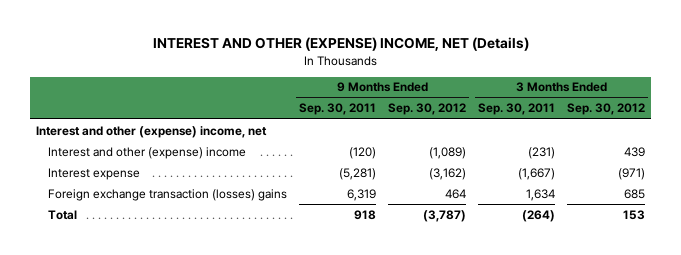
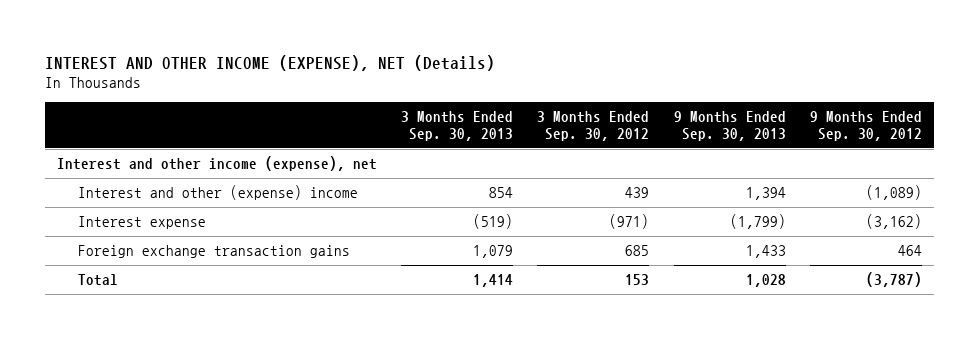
[152,37,529,52] INTEREST AND OTHER (EXPENSE) INCOME, NET (Details) -> [44,54,495,71] INTEREST AND OTHER INCOME (EXPENSE), NET (Details)
[299,103,377,116] Sep. 30, 2011 -> none
[478,103,556,116] Sep. 30, 2011 -> none
none -> [401,110,514,141] 3 Months Ended Sep. 30, 2013
none -> [673,110,786,141] 9 Months Ended Sep. 30, 2013
[35,125,267,138] Interest and other (expense) income, net -> [56,155,377,171] Interest and other income (expense), net
[47,188,287,201] Foreign exchange transaction (losses) gains -> [78,244,351,258] Foreign exchange transaction gains

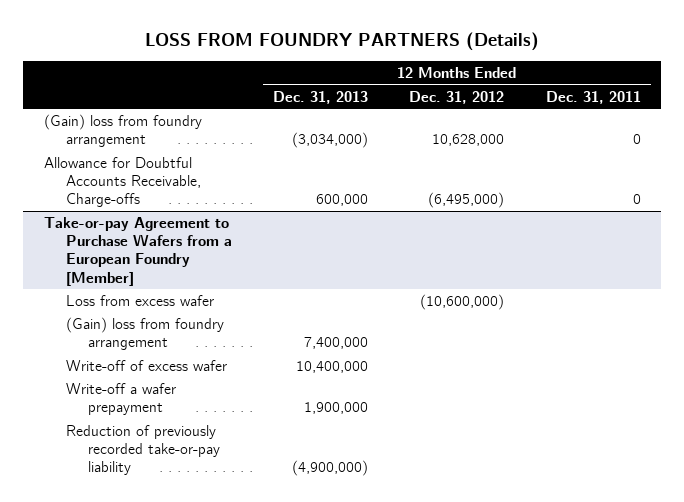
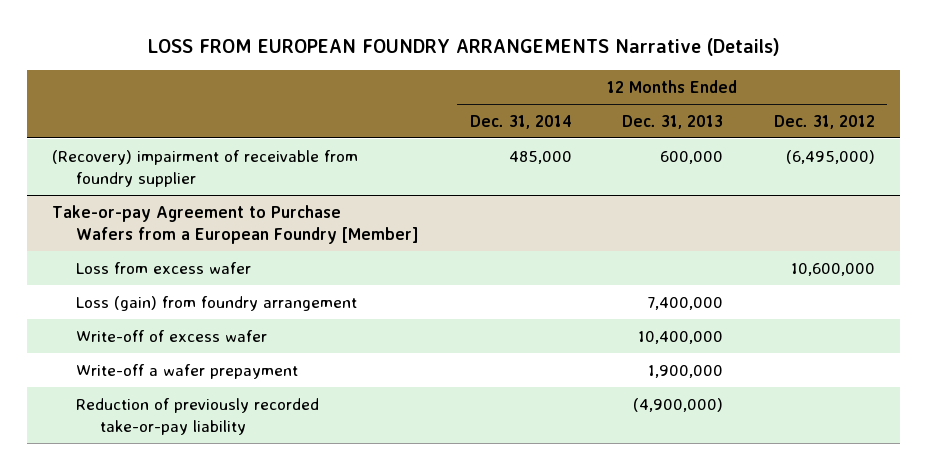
[145,32,540,52] LOSS FROM FOUNDRY PARTNERS (Details) -> [147,38,780,57] LOSS FROM EUROPEAN FOUNDRY ARRANGEMENTS Narrative (Details)
[545,90,641,104] Dec. 31, 2011 -> none
none -> [469,114,572,129] Dec. 31, 2014
[43,113,202,148] (Gain) loss from foundry arrangement -> none
[43,156,201,208] Allowance for Doubtful Accounts Receivable, Charge-offs -> [52,149,359,187] (Recovery) impairment of receivable from foundry supplier
[420,293,505,310] (10,600,000) -> [790,262,875,276] 10,600,000
[65,316,224,351] (Gain) loss from foundry arrangement -> [76,295,358,311] Loss (gain) from foundry arrangement

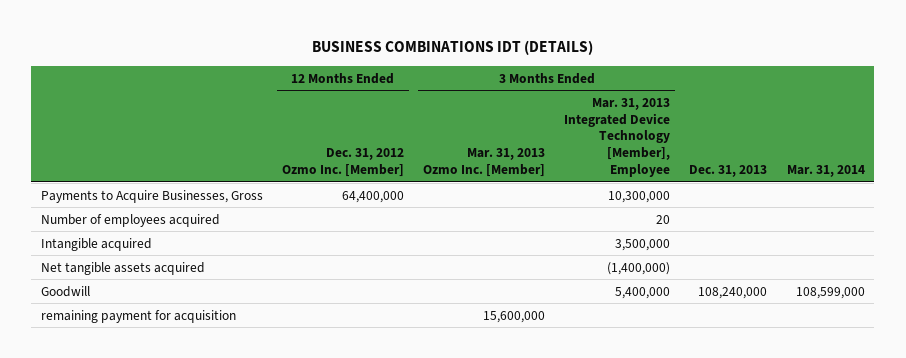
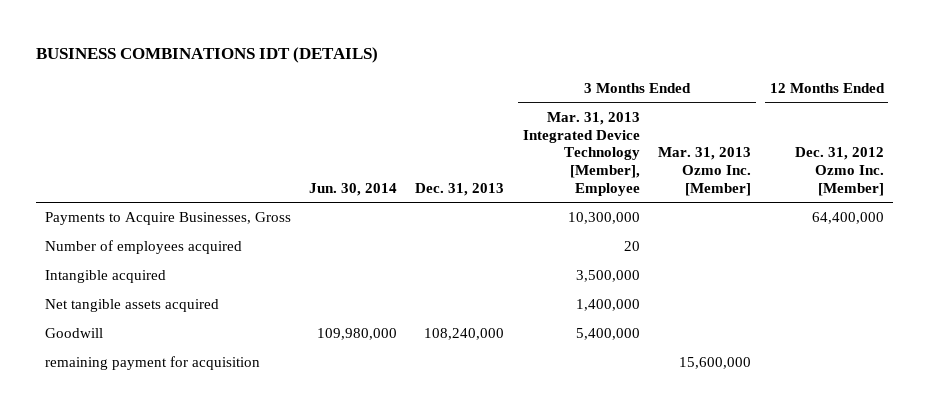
[786,164,865,177] Mar. 31, 2014 -> none
none -> [309,182,398,196] Jun. 30, 2014
[607,261,671,275] (1,400,000) -> [575,299,640,312] 1,400,000

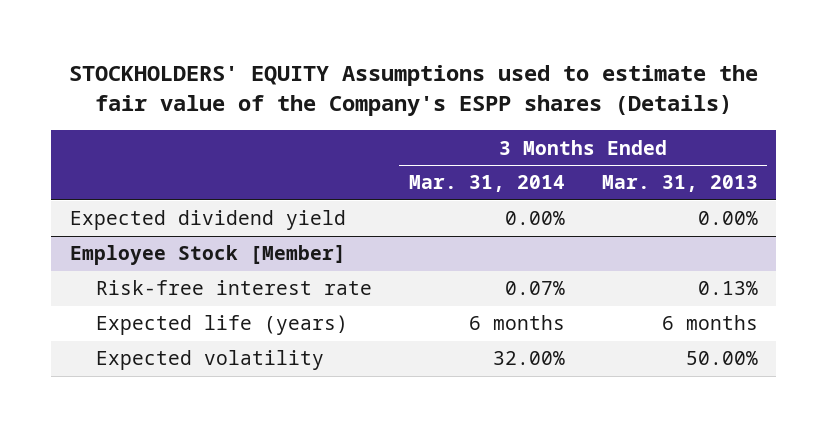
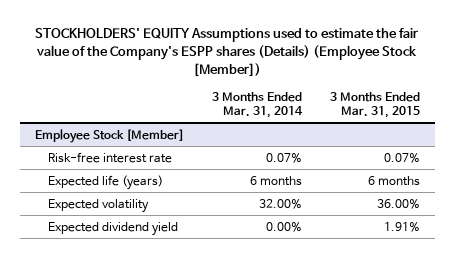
[68,65,758,117] STOCKHOLDERS' EQUITY Assumptions used to estimate the fair value of the Company's ESPP shares (Details) -> [35,28,419,77] STOCKHOLDERS' EQUITY Assumptions used to estimate the fair value of the Company's ESPP shares (Details) (Employee Stock [Member])
[601,175,758,193] Mar. 31, 2013 -> none
none -> [330,91,421,118] 3 Months Ended Mar. 31, 2015
[69,210,346,231] Expected dividend yield -> none
none -> [48,221,179,236] Expected dividend yield

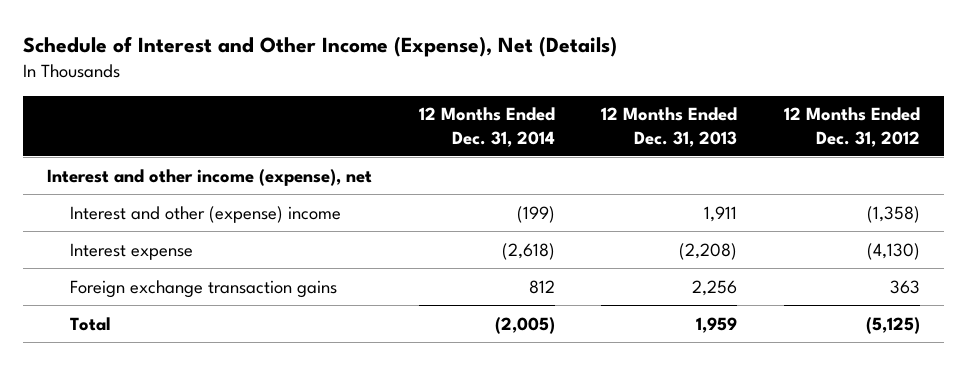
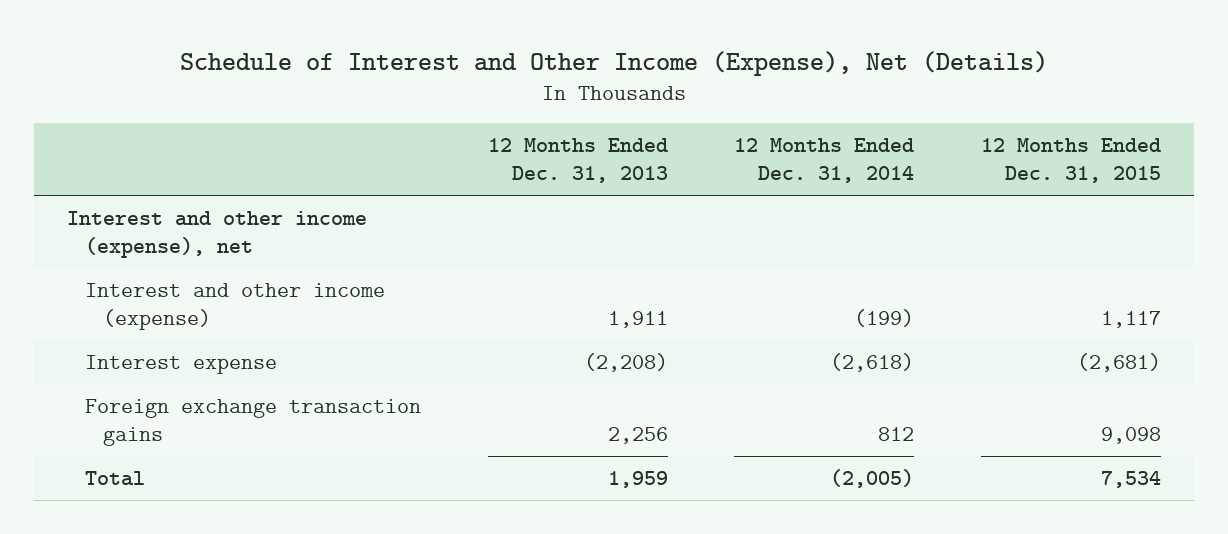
[784,107,921,147] 12 Months Ended Dec. 31, 2012 -> none
none -> [980,138,1161,184] 12 Months Ended Dec. 31, 2015
[69,205,341,223] Interest and other (expense) income -> [84,282,385,330] Interest and other income (expense)

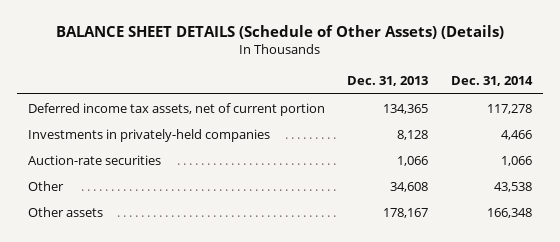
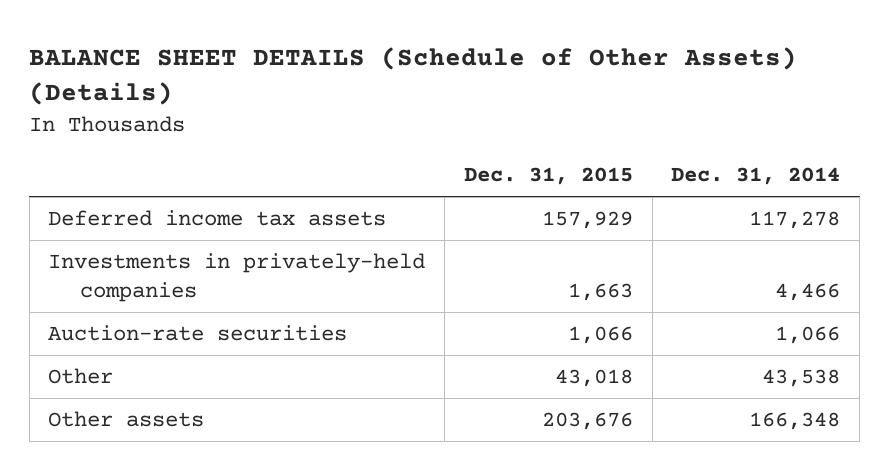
[347,76,429,87] Dec. 31, 2013 -> none
none -> [463,167,633,186] Dec. 31, 2015
[27,102,325,116] Deferred income tax assets, net of current portion -> [48,210,387,227] Deferred income tax assets

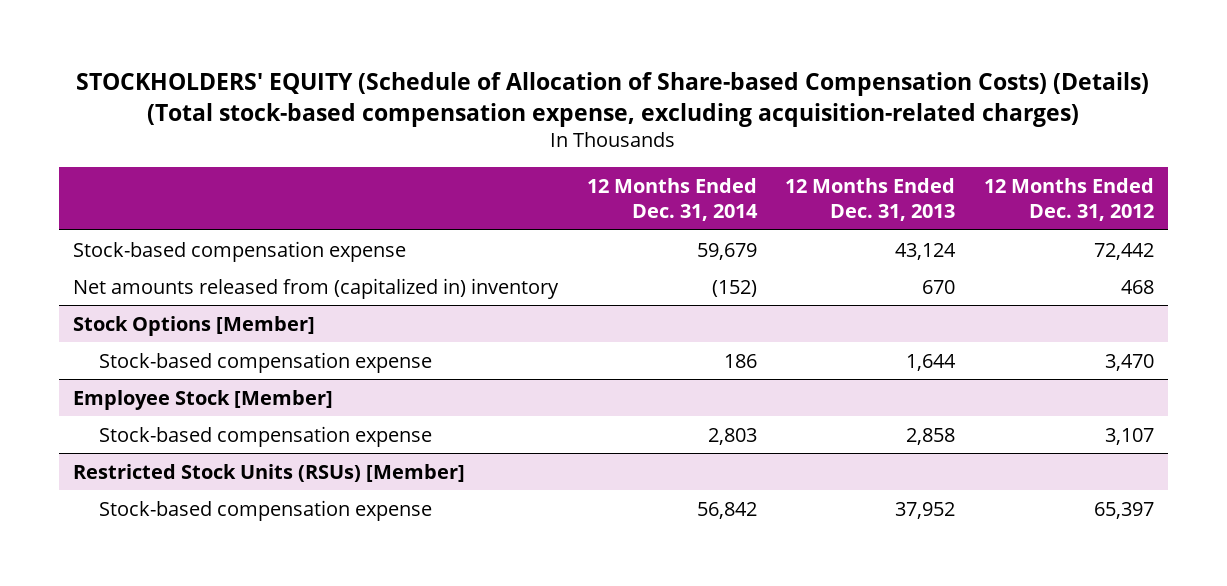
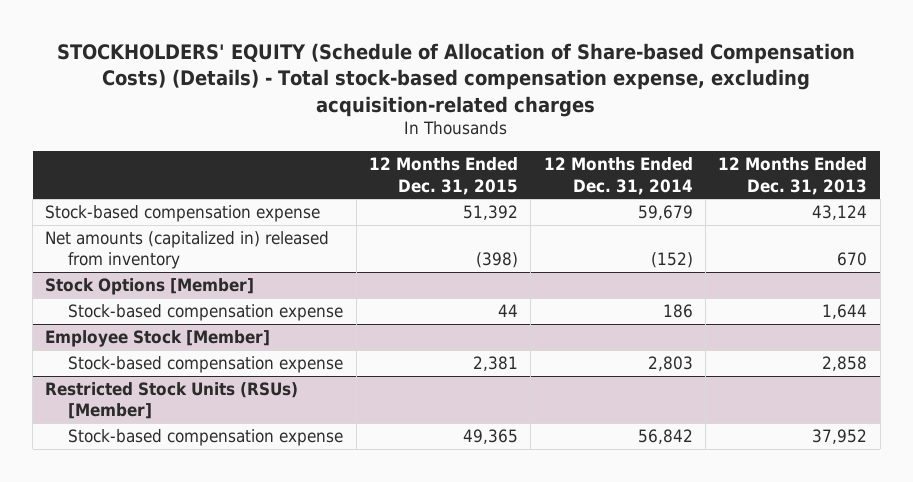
[76,71,1150,127] STOCKHOLDERS' EQUITY (Schedule of Allocation of Share-based Compensation Costs) (Details) (Total stock-based compensation expense, excluding acquisition-related charges) -> [57,42,856,117] STOCKHOLDERS' EQUITY (Schedule of Allocation of Share-based Compensation Costs) (Details) - Total stock-based compensation expense, excluding acquisition-related charges
[983,177,1154,221] 12 Months Ended Dec. 31, 2012 -> none
none -> [369,157,519,195] 12 Months Ended Dec. 31, 2015
[73,277,560,299] Net amounts released from (capitalized in) inventory -> [45,231,330,270] Net amounts (capitalized in) released from inventory

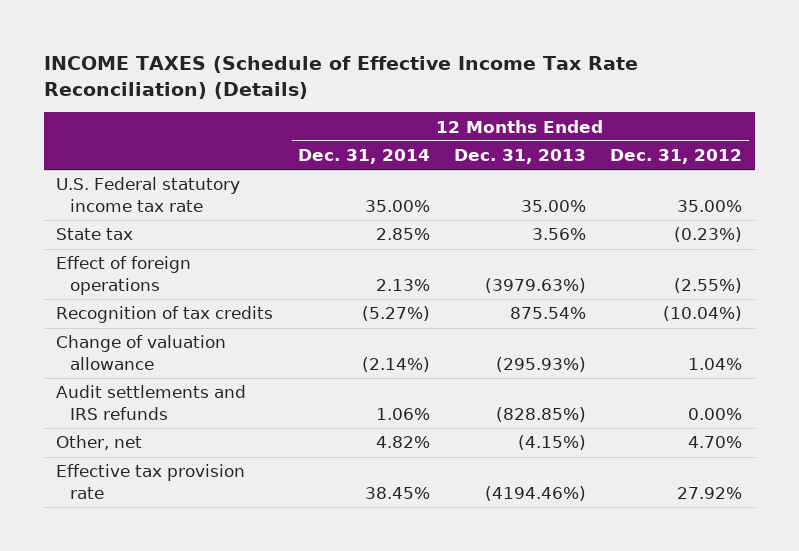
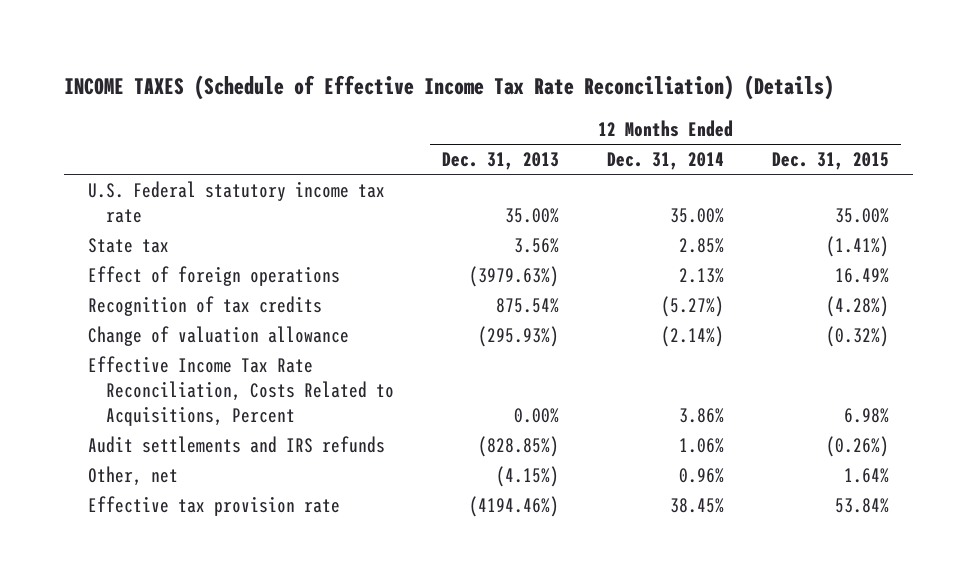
[610,149,743,165] Dec. 31, 2012 -> none
none -> [772,152,890,171] Dec. 31, 2015
none -> [88,355,394,426] Effective Income Tax Rate Reconciliation, Costs Related to Acquisitions, Percent
[375,436,430,449] 4.82% -> [679,467,725,483] 0.96%

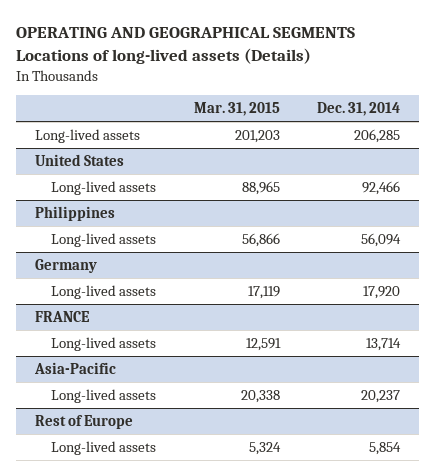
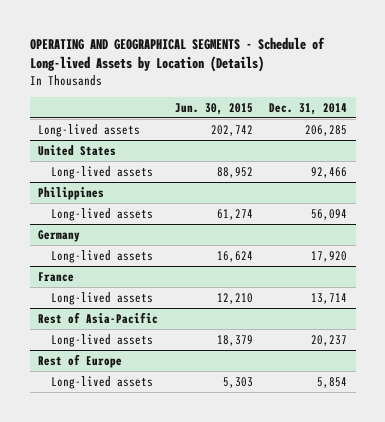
[15,27,355,65] OPERATING AND GEOGRAPHICAL SEGMENTS Locations of long-lived assets (Details) -> [29,36,325,72] OPERATING AND GEOGRAPHICAL SEGMENTS - Schedule of Long-lived Assets by Location (Details)
[193,102,280,117] Mar. 31, 2015 -> none
none -> [174,102,253,115] Jun. 30, 2015
[34,310,90,322] FRANCE -> [37,271,74,282] France
[33,361,116,374] Asia-Pacific -> [37,311,158,324] Rest of Asia-Pacific

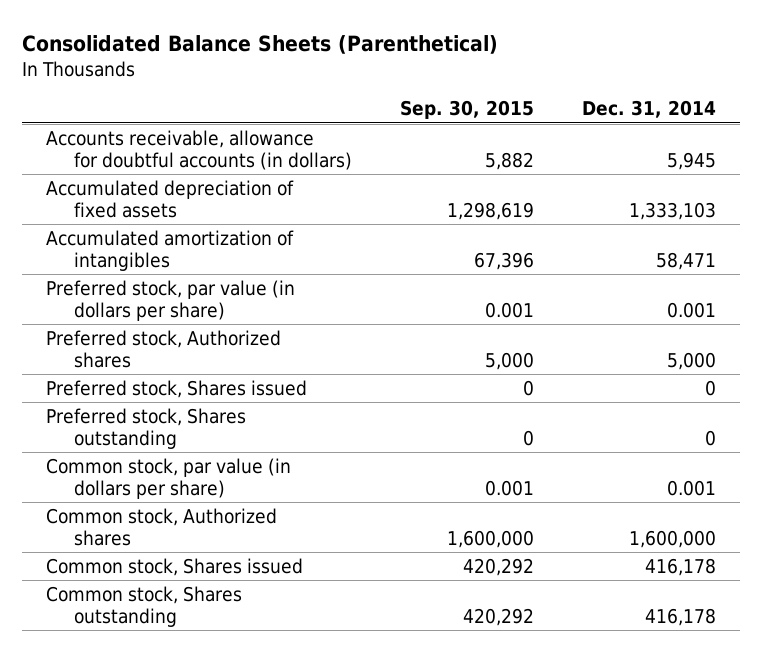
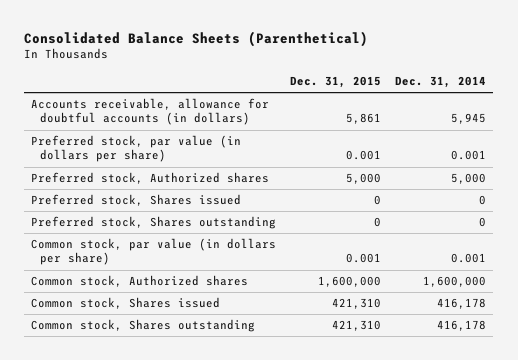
[399,100,534,120] Sep. 30, 2015 -> none
none -> [290,76,382,89] Dec. 31, 2015
[46,179,295,218] Accumulated depreciation of fixed assets -> none
[46,229,295,271] Accumulated amortization of intangibles -> none

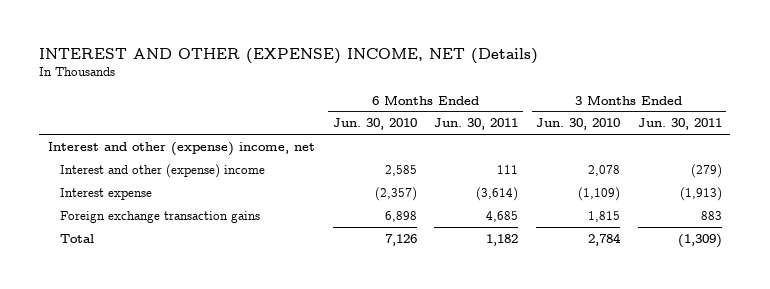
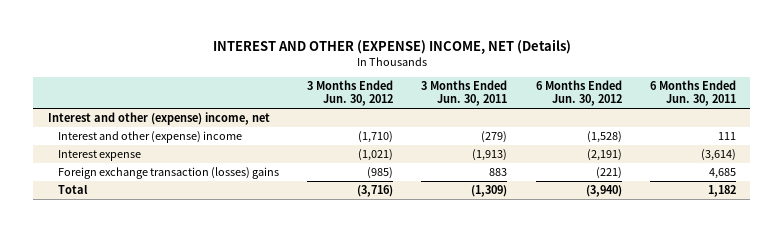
[332,118,417,131] Jun. 30, 2010 -> none
[536,118,621,131] Jun. 30, 2010 -> none
none -> [307,80,394,106] 3 Months Ended Jun. 30, 2012
none -> [535,80,622,106] 6 Months Ended Jun. 30, 2012
[59,210,260,223] Foreign exchange transaction gains -> [57,167,279,180] Foreign exchange transaction (losses) gains

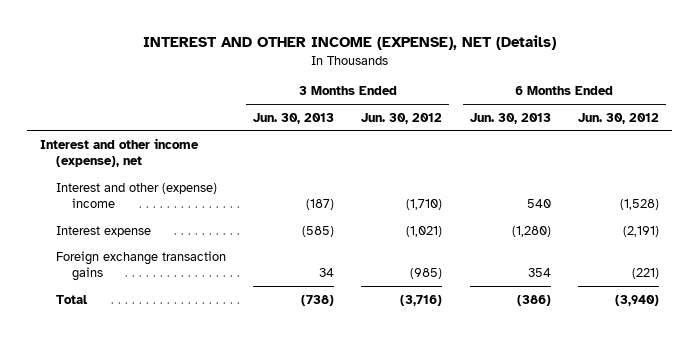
[212,38,571,54] INTEREST AND OTHER (EXPENSE) INCOME, NET (Details) -> [142,35,556,51] INTEREST AND OTHER INCOME (EXPENSE), NET (Details)
[421,80,508,106] 3 Months Ended Jun. 30, 2011 -> none
[649,80,736,106] 6 Months Ended Jun. 30, 2011 -> none
none -> [253,112,335,124] Jun. 30, 2013
none -> [469,112,551,124] Jun. 30, 2013
[47,112,270,126] Interest and other (expense) income, net -> [40,137,200,168] Interest and other income (expense), net
[57,167,279,180] Foreign exchange transaction (losses) gains -> [56,250,227,282] Foreign exchange transaction gains

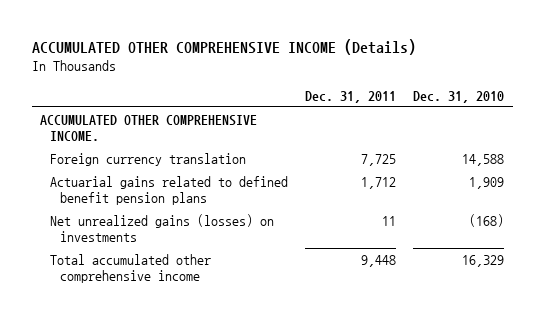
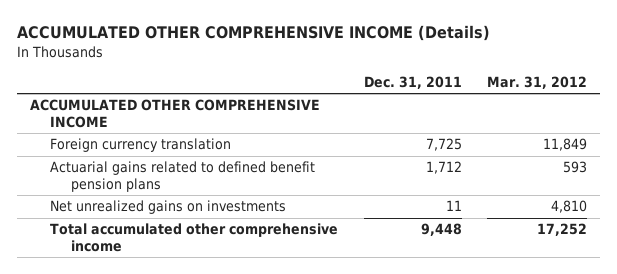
[413,90,505,103] Dec. 31, 2010 -> none
none -> [487,75,588,89] Mar. 31, 2012
[40,114,258,141] ACCUMULATED OTHER COMPREHENSIVE INCOME. -> [29,99,320,128] ACCUMULATED OTHER COMPREHENSIVE INCOME
[49,213,274,242] Net unrealized gains (losses) on investments -> [50,200,287,215] Net unrealized gains on investments

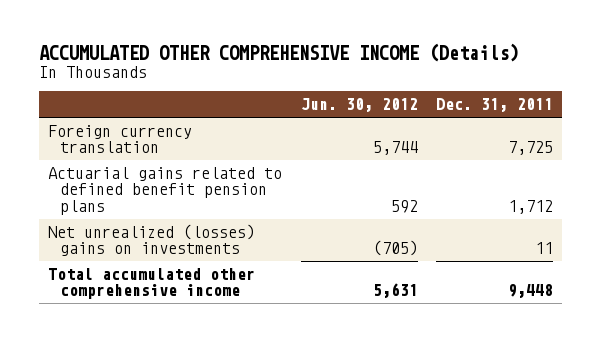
[487,75,588,89] Mar. 31, 2012 -> none
none -> [300,98,418,113] Jun. 30, 2012
[29,99,320,128] ACCUMULATED OTHER COMPREHENSIVE INCOME -> none
[50,200,287,215] Net unrealized gains on investments -> [48,224,256,257] Net unrealized (losses) gains on investments

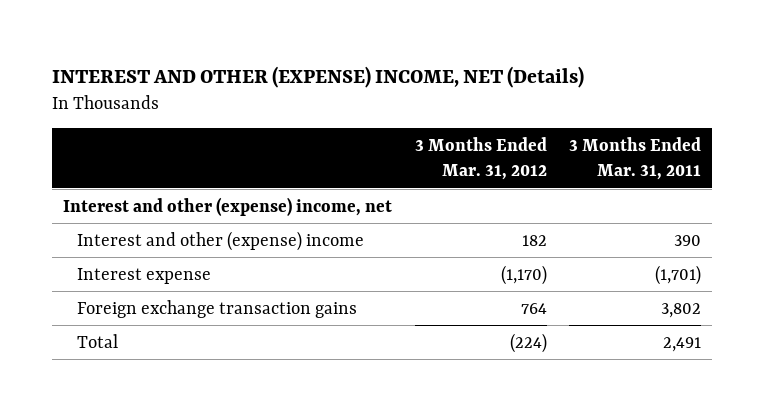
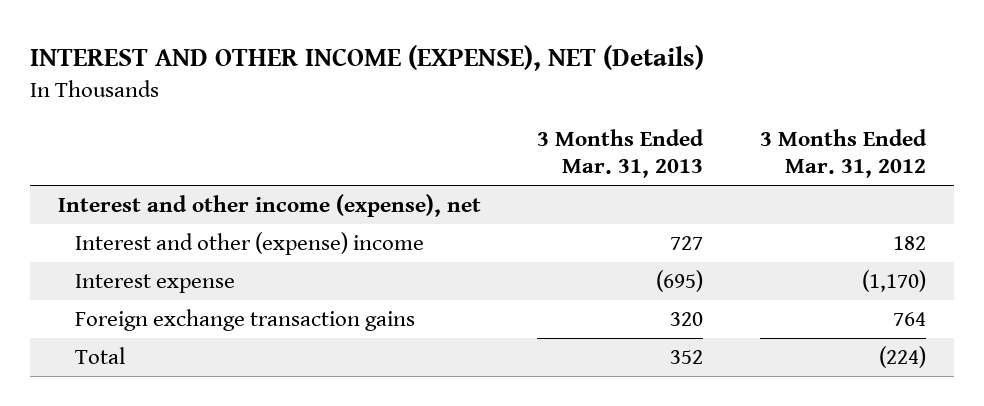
[52,65,585,88] INTEREST AND OTHER (EXPENSE) INCOME, NET (Details) -> [29,44,704,71] INTEREST AND OTHER INCOME (EXPENSE), NET (Details)
[568,137,701,181] 3 Months Ended Mar. 31, 2011 -> none
none -> [537,128,705,179] 3 Months Ended Mar. 31, 2013
[63,196,393,216] Interest and other (expense) income, net -> [58,194,482,218] Interest and other income (expense), net

